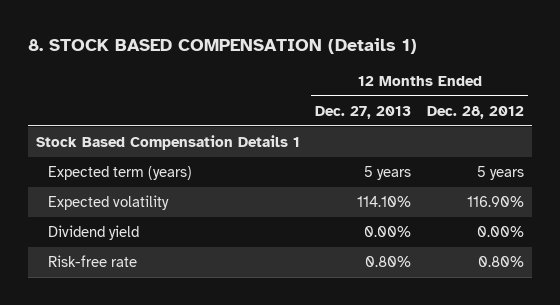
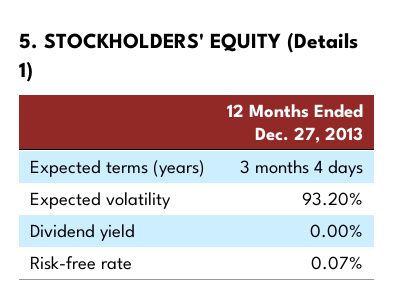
[27,37,417,54] 8. STOCK BASED COMPENSATION (Details 1) -> [19,31,359,82] 5. STOCKHOLDERS' EQUITY (Details 1)
[427,105,525,119] Dec. 28, 2012 -> none
[35,135,300,151] Stock Based Compensation Details 1 -> none
[47,166,192,181] Expected term (years) -> [30,160,206,178] Expected terms (years)
[364,166,412,181] 5 years -> [240,160,364,178] 3 months 4 days
[357,196,412,208] 114.10% -> [302,192,364,207] 93.20%
[365,256,412,268] 0.80% -> [311,256,364,271] 0.07%

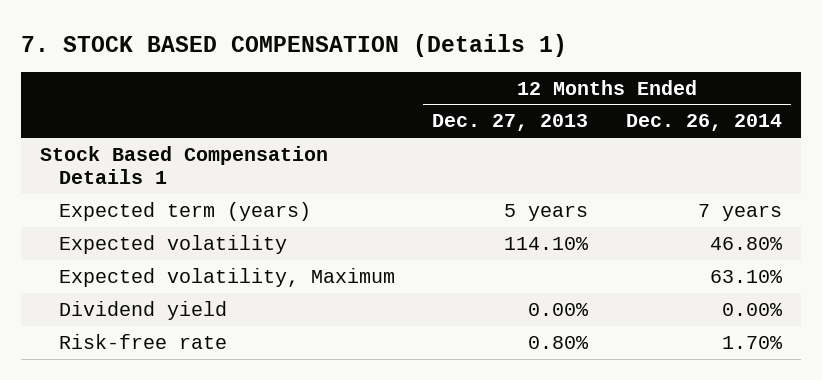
[19,31,359,82] 5. STOCKHOLDERS' EQUITY (Details 1) -> [20,33,567,57] 7. STOCK BASED COMPENSATION (Details 1)
none -> [625,114,782,132] Dec. 26, 2014
none -> [39,145,328,185] Stock Based Compensation Details 1
[30,160,206,178] Expected terms (years) -> [58,201,311,221] Expected term (years)
[240,160,364,178] 3 months 4 days -> [504,203,589,221] 5 years
[302,192,364,207] 93.20% -> [504,236,590,250] 114.10%
none -> [58,267,395,287] Expected volatility, Maximum
[311,256,364,271] 0.07% -> [528,335,590,349] 0.80%

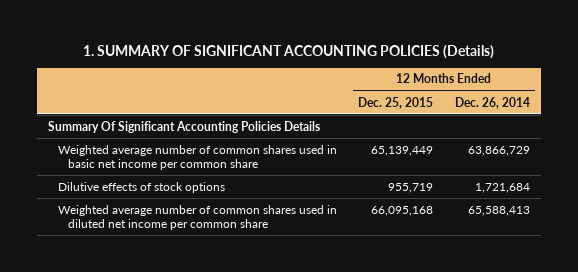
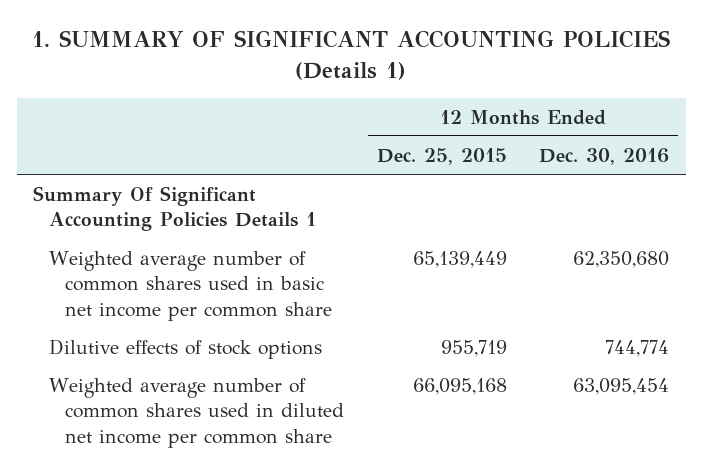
[82,44,494,59] 1. SUMMARY OF SIGNIFICANT ACCOUNTING POLICIES (Details) -> [32,30,671,81] 1. SUMMARY OF SIGNIFICANT ACCOUNTING POLICIES (Details 1)
[455,96,531,109] Dec. 26, 2014 -> none
none -> [539,147,670,165] Dec. 30, 2016
[47,120,320,133] Summary Of Significant Accounting Policies Details -> [33,185,316,232] Summary Of Significant Accounting Policies Details 1

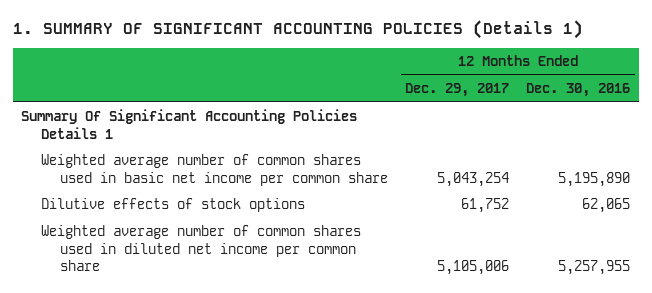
[376,147,507,165] Dec. 25, 2015 -> none
none -> [405,83,510,98] Dec. 29, 2017
[573,250,670,268] 62,350,680 -> [558,171,631,187] 5,195,890
[605,339,670,357] 744,774 -> [582,198,631,214] 62,065
[573,377,670,395] 63,095,454 -> [558,260,631,276] 5,257,955

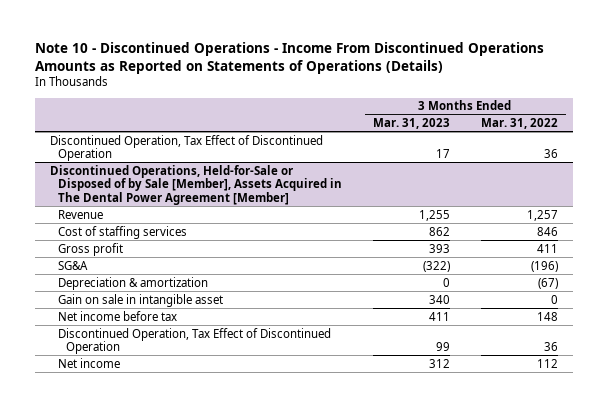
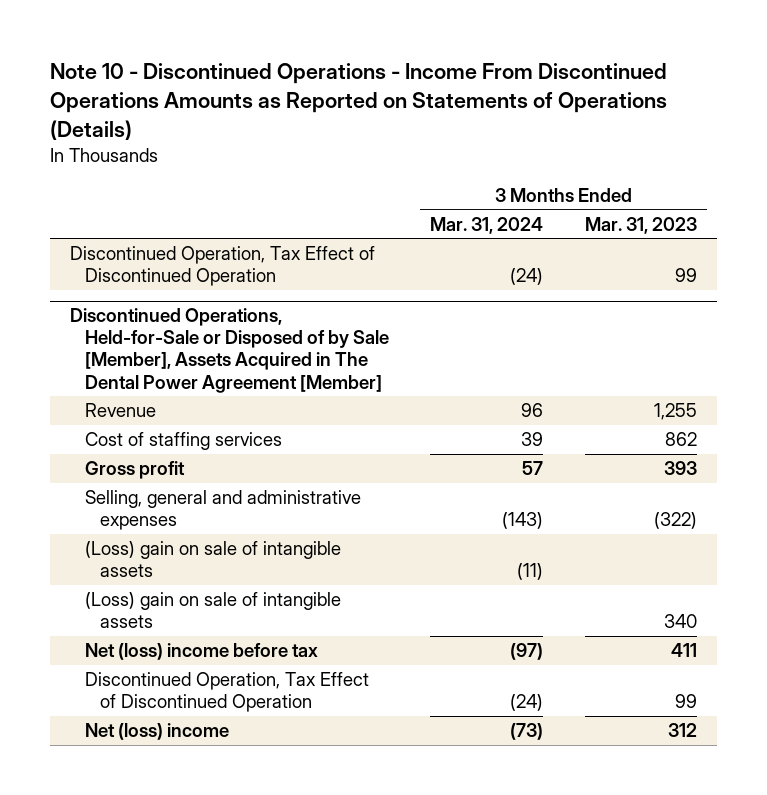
[480,118,558,130] Mar. 31, 2022 -> none
none -> [430,216,544,234] Mar. 31, 2024
[436,149,451,159] 17 -> [674,268,697,283] 99
[58,276,209,290] Depreciation & amortization -> none
[58,260,89,270] SG&A -> [85,490,362,531] Selling, general and administrative expenses
none -> [85,541,342,578] (Loss) gain on sale of intangible assets
[58,293,224,307] Gain on sale in intangible asset -> [85,592,342,629] (Loss) gain on sale of intangible assets
[58,310,178,321] Net income before tax -> [85,643,319,661] Net (loss) income before tax
[58,357,121,368] Net income -> [85,723,230,741] Net (loss) income

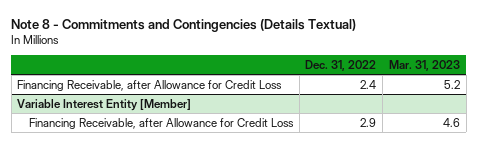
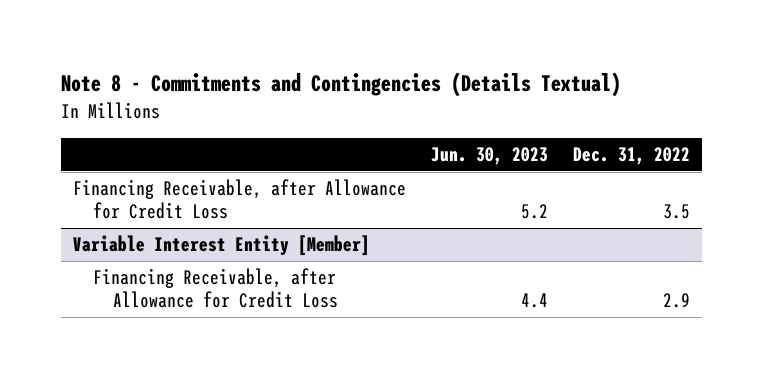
[388,59,460,71] Mar. 31, 2023 -> none
none -> [430,147,548,166] Jun. 30, 2023
[360,79,377,89] 2.4 -> [662,204,690,220] 3.5

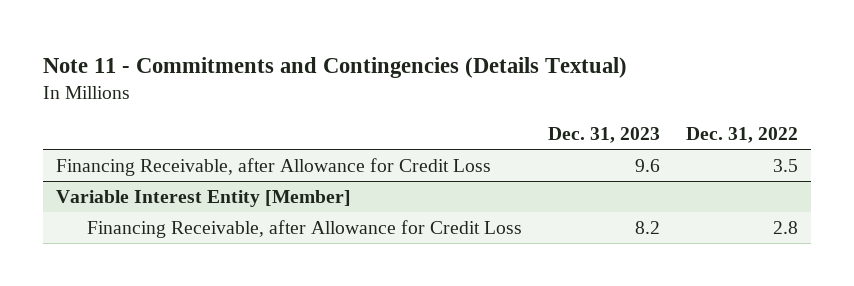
[60,72,621,98] Note 8 - Commitments and Contingencies (Details Textual) -> [42,57,627,79] Note 11 - Commitments and Contingencies (Details Textual)
[430,147,548,166] Jun. 30, 2023 -> none
none -> [547,127,660,144] Dec. 31, 2023
[662,293,690,309] 2.9 -> [773,220,799,234] 2.8

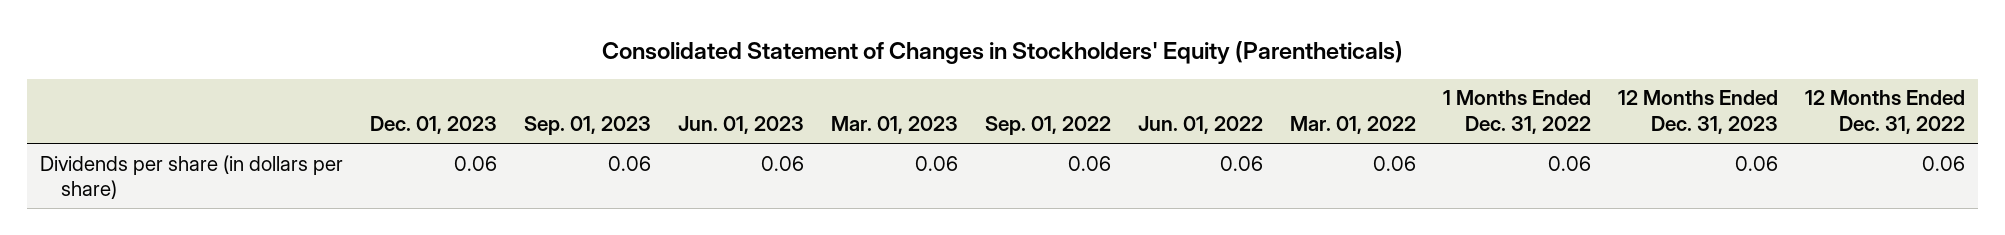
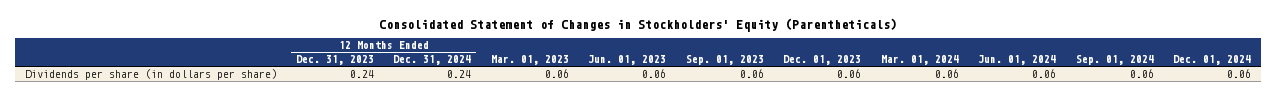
[985,116,1112,136] Sep. 01, 2022 -> none
[1137,116,1263,135] Jun. 01, 2022 -> none
[1289,116,1416,135] Mar. 01, 2022 -> none
[1442,90,1591,135] 1 Months Ended Dec. 31, 2022 -> none
[1804,90,1965,135] 12 Months Ended Dec. 31, 2022 -> none
none -> [393,55,472,66] Dec. 31, 2024
none -> [880,55,959,66] Mar. 01, 2024
none -> [978,55,1057,66] Jun. 01, 2024
none -> [1075,55,1154,66] Sep. 01, 2024
none -> [1172,55,1251,66] Dec. 01, 2024
[1734,155,1778,171] 0.06 -> [349,70,374,79] 0.24

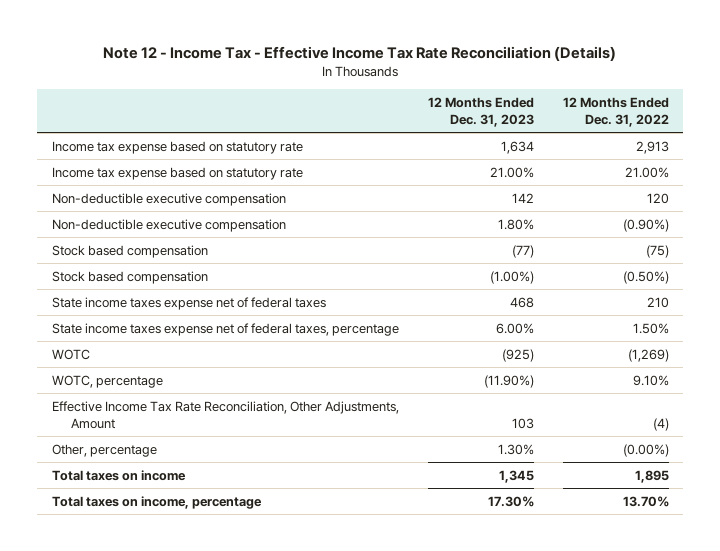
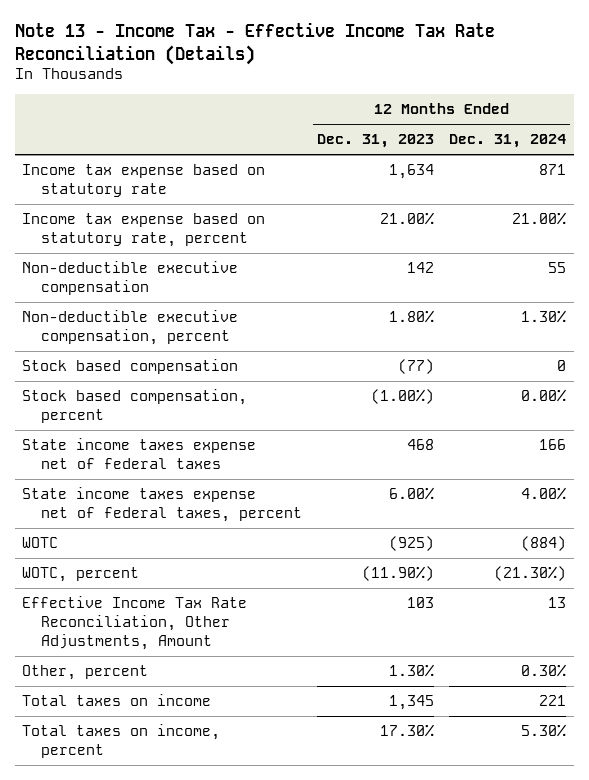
[103,45,617,61] Note 12 - Income Tax - Effective Income Tax Rate Reconciliation (Details) -> [14,22,495,65] Note 13 - Income Tax - Effective Income Tax Rate Reconciliation (Details)
[562,96,669,127] 12 Months Ended Dec. 31, 2022 -> none
none -> [449,134,567,149] Dec. 31, 2024
[51,166,303,180] Income tax expense based on statutory rate -> [22,213,266,247] Income tax expense based on statutory rate, percent
[51,218,286,232] Non-deductible executive compensation -> [22,310,239,345] Non-deductible executive compensation, percent
[51,270,208,284] Stock based compensation -> [22,389,248,423] Stock based compensation, percent
[51,322,399,336] State income taxes expense net of federal taxes, percentage -> [22,487,303,522] State income taxes expense net of federal taxes, percent
[51,374,163,388] WOTC, percentage -> [22,567,140,583] WOTC, percent
[51,443,157,457] Other, percentage -> [22,665,149,681] Other, percent
[51,495,262,509] Total taxes on income, percentage -> [22,724,221,758] Total taxes on income, percent

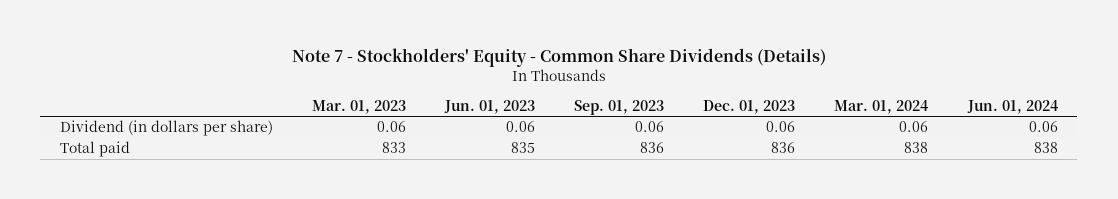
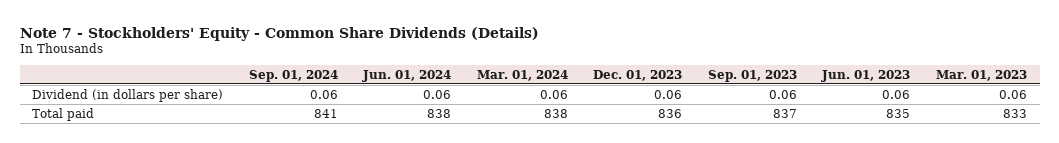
none -> [248,69,338,82] Sep. 01, 2024
[640,142,665,154] 836 -> [772,108,797,118] 837

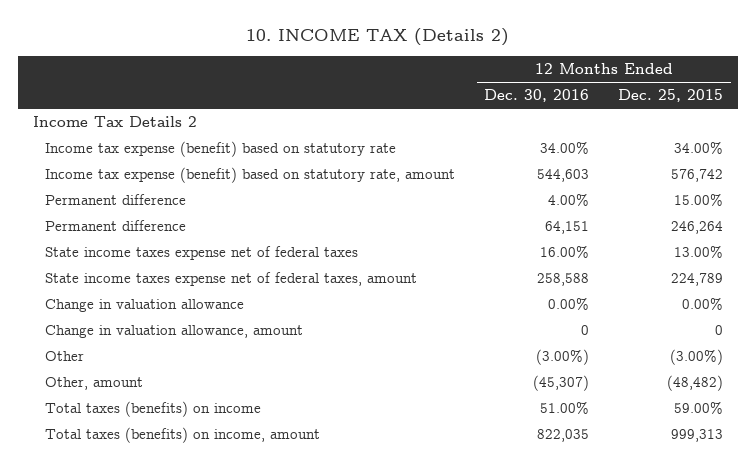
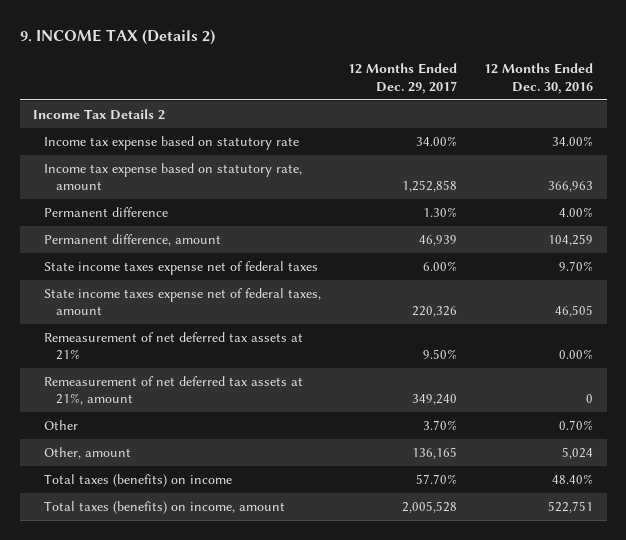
[246,28,510,47] 10. INCOME TAX (Details 2) -> [19,29,215,46] 9. INCOME TAX (Details 2)
[618,89,724,103] Dec. 25, 2015 -> none
none -> [348,63,458,94] 12 Months Ended Dec. 29, 2017
[44,141,396,158] Income tax expense (benefit) based on statutory rate -> [44,136,300,151] Income tax expense based on statutory rate
[44,167,455,184] Income tax expense (benefit) based on statutory rate, amount -> [44,163,303,191] Income tax expense based on statutory rate, amount
[537,169,590,183] 544,603 -> [548,181,594,193] 366,963
[44,299,244,313] Change in valuation allowance -> none
[44,325,303,339] Change in valuation allowance, amount -> none
[44,220,186,232] Permanent difference -> [44,234,222,247] Permanent difference, amount
[545,221,590,235] 64,151 -> [548,234,594,247] 104,259
[540,245,590,259] 16.00% -> [559,261,594,272] 9.70%
[537,273,590,287] 258,588 -> [555,305,594,318] 46,505
none -> [44,332,304,361] Remeasurement of net deferred tax assets at 21%
none -> [44,376,304,406] Remeasurement of net deferred tax assets at 21%, amount
[536,349,590,366] (3.00%) -> [559,420,594,431] 0.70%
[533,375,590,392] (45,307) -> [562,447,594,460] 5,024
[540,401,590,415] 51.00% -> [552,474,594,485] 48.40%
[537,429,590,443] 822,035 -> [548,501,594,514] 522,751

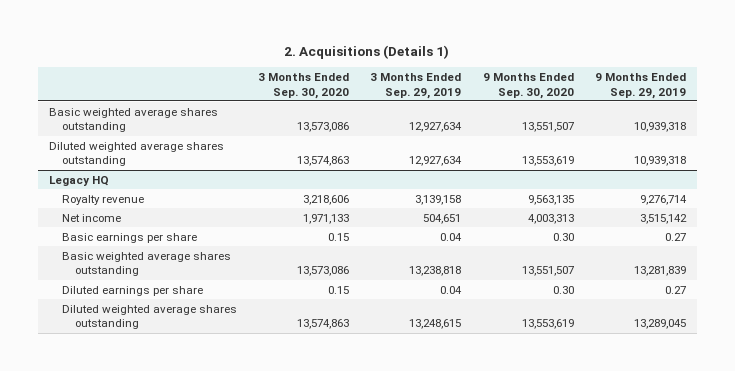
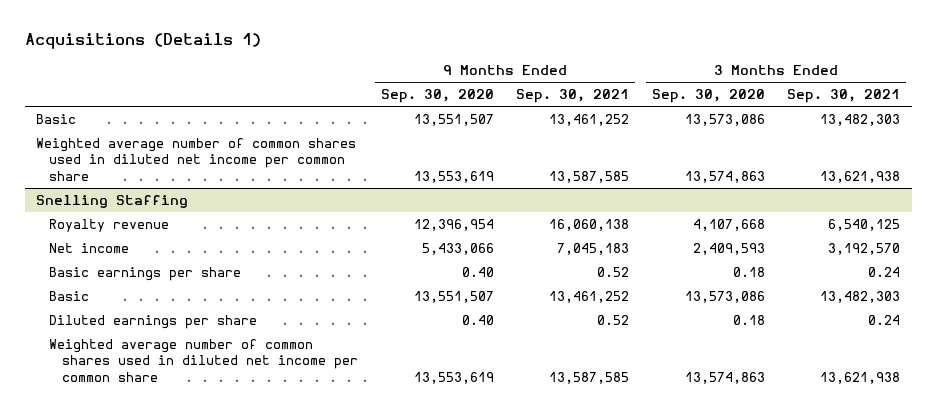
[284,44,450,59] 2. Acquisitions (Details 1) -> [25,33,262,50] Acquisitions (Details 1)
[370,72,462,99] 3 Months Ended Sep. 29, 2019 -> none
[595,72,687,99] 9 Months Ended Sep. 29, 2019 -> none
none -> [516,89,630,104] Sep. 30, 2021
none -> [787,89,901,104] Sep. 30, 2021
[48,175,109,186] Legacy HQ -> none
[48,107,218,133] Basic weighted average shares outstanding -> [36,113,77,124] Basic
[48,141,224,167] Diluted weighted average shares outstanding -> [36,137,357,181] Weighted average number of common shares used in diluted net income per common share
none -> [36,194,189,208] Snelling Staffing
[302,194,349,205] 3,218,606 -> [692,218,765,231] 4,107,668
[527,194,574,205] 9,563,135 -> [413,218,494,231] 12,396,954
[302,213,349,224] 1,971,133 -> [692,242,765,255] 2,409,593
[527,213,574,224] 4,003,313 -> [421,242,494,255] 5,433,066
[327,232,349,241] 0.15 -> [732,266,765,277] 0.18
[552,232,574,241] 0.30 -> [461,266,494,277] 0.40
[61,251,231,277] Basic weighted average shares outstanding -> [49,290,90,301] Basic
[327,285,349,294] 0.15 -> [732,314,765,325] 0.18
[552,285,574,294] 0.30 -> [461,314,494,325] 0.40
[61,304,237,330] Diluted weighted average shares outstanding -> [49,338,359,382] Weighted average number of common shares used in diluted net income per common share

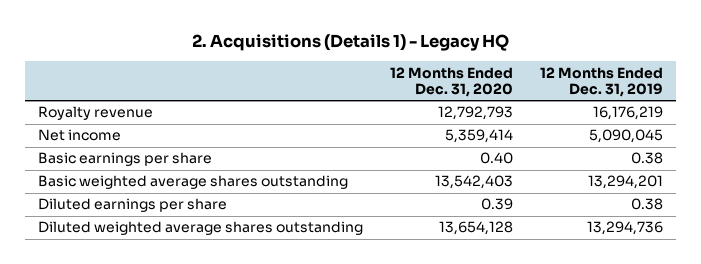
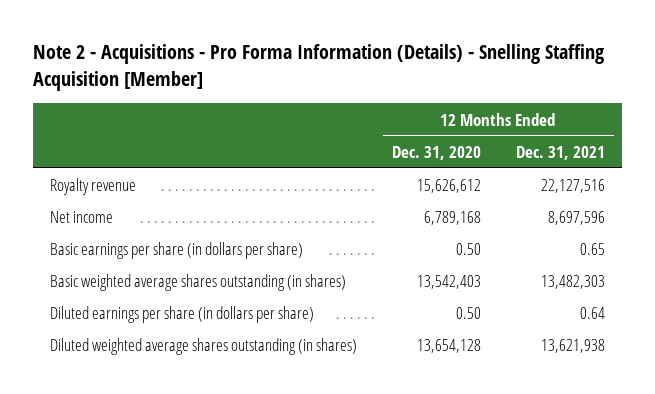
[191,34,509,52] 2. Acquisitions (Details 1) - Legacy HQ -> [32,44,604,92] Note 2 - Acquisitions - Pro Forma Information (Details) - Snelling Staffing Acquisition [Member]
[539,66,663,98] 12 Months Ended Dec. 31, 2019 -> none
none -> [515,145,605,160] Dec. 31, 2021
[438,106,514,121] 12,792,793 -> [416,179,481,194] 15,626,612
[445,129,514,144] 5,359,414 -> [423,211,481,226] 6,789,168
[38,152,213,167] Basic earnings per share -> [50,242,304,260] Basic earnings per share (in dollars per share)
[480,152,514,165] 0.40 -> [455,243,481,256] 0.50
[38,175,349,190] Basic weighted average shares outstanding -> [50,274,347,292] Basic weighted average shares outstanding (in shares)
[38,198,228,213] Diluted earnings per share -> [50,306,315,324] Diluted earnings per share (in dollars per share)
[481,198,514,211] 0.39 -> [455,307,481,320] 0.50
[38,221,364,236] Diluted weighted average shares outstanding -> [50,338,358,356] Diluted weighted average shares outstanding (in shares)

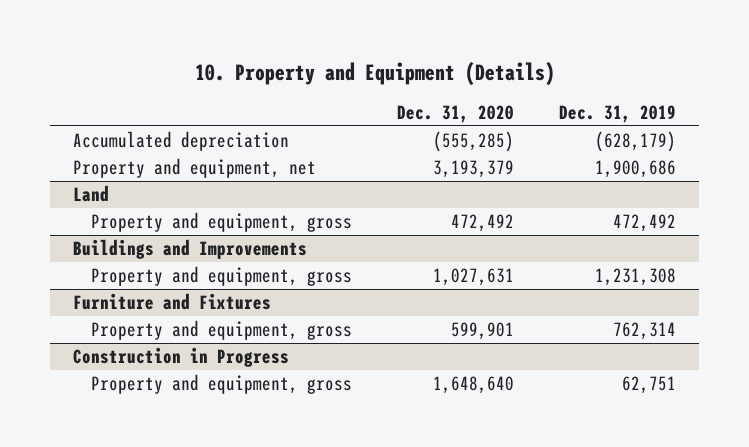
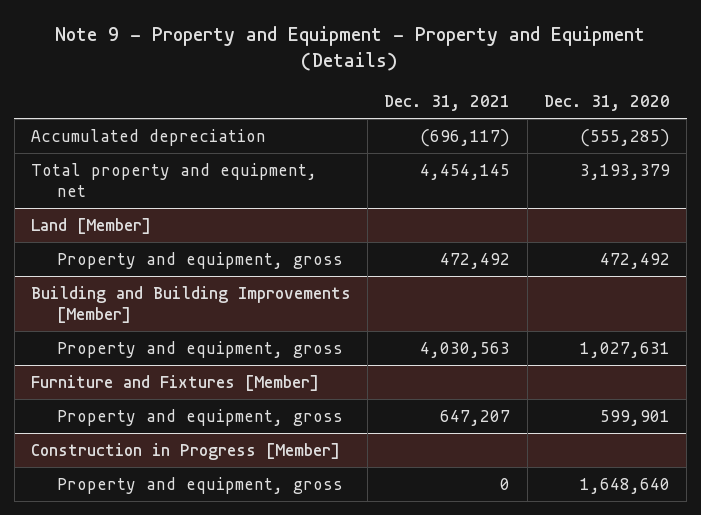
[194,61,555,86] 10. Property and Equipment (Details) -> [55,25,646,72] Note 9 - Property and Equipment - Property and Equipment (Details)
[559,104,677,123] Dec. 31, 2019 -> none
none -> [384,95,511,112] Dec. 31, 2021
[72,158,316,179] Property and equipment, net -> [30,162,317,197] Total property and equipment, net
[72,185,109,203] Land -> [30,217,151,234] Land [Member]
[72,239,307,260] Buildings and Improvements -> [30,285,351,323] Building and Building Improvements [Member]
[72,293,271,311] Furniture and Fixtures -> [30,374,319,391] Furniture and Fixtures [Member]
[72,347,289,368] Construction in Progress -> [30,442,340,460] Construction in Progress [Member]

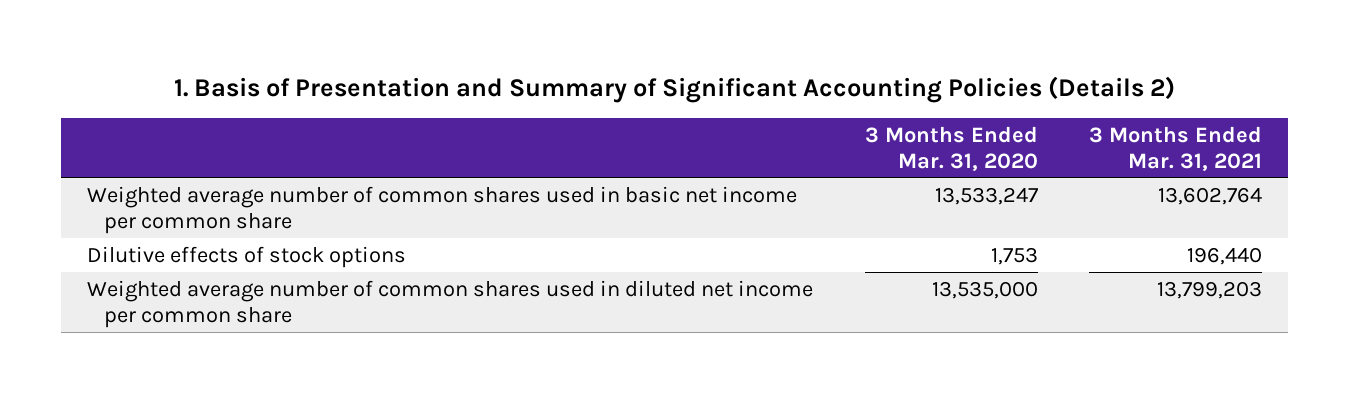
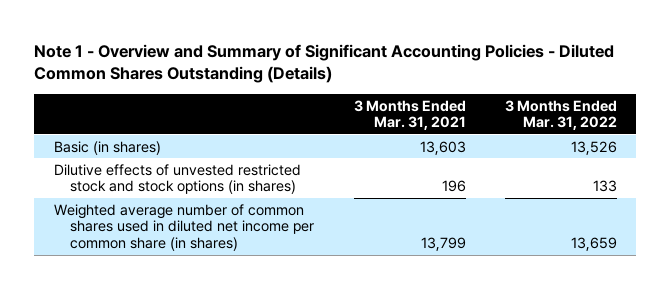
[173,75,1175,103] 1. Basis of Presentation and Summary of Significant Accounting Policies (Details 2) -> [34,43,615,84] Note 1 - Overview and Summary of Significant Accounting Policies - Diluted Common Shares Outstanding (Details)
[864,125,1038,171] 3 Months Ended Mar. 31, 2020 -> none
none -> [504,99,617,131] 3 Months Ended Mar. 31, 2022
[86,185,797,234] Weighted average number of common shares used in basic net income per common share -> [53,140,161,155] Basic (in shares)
[1158,186,1263,205] 13,602,764 -> [419,140,466,155] 13,603
[86,245,406,268] Dilutive effects of stock options -> [53,163,301,195] Dilutive effects of unvested restricted stock and stock options (in shares)
[1187,246,1263,265] 196,440 -> [441,180,466,193] 196
[86,279,813,328] Weighted average number of common shares used in diluted net income per common share -> [53,203,315,252] Weighted average number of common shares used in diluted net income per common share (in shares)
[1157,280,1263,299] 13,799,203 -> [420,237,466,252] 13,799

